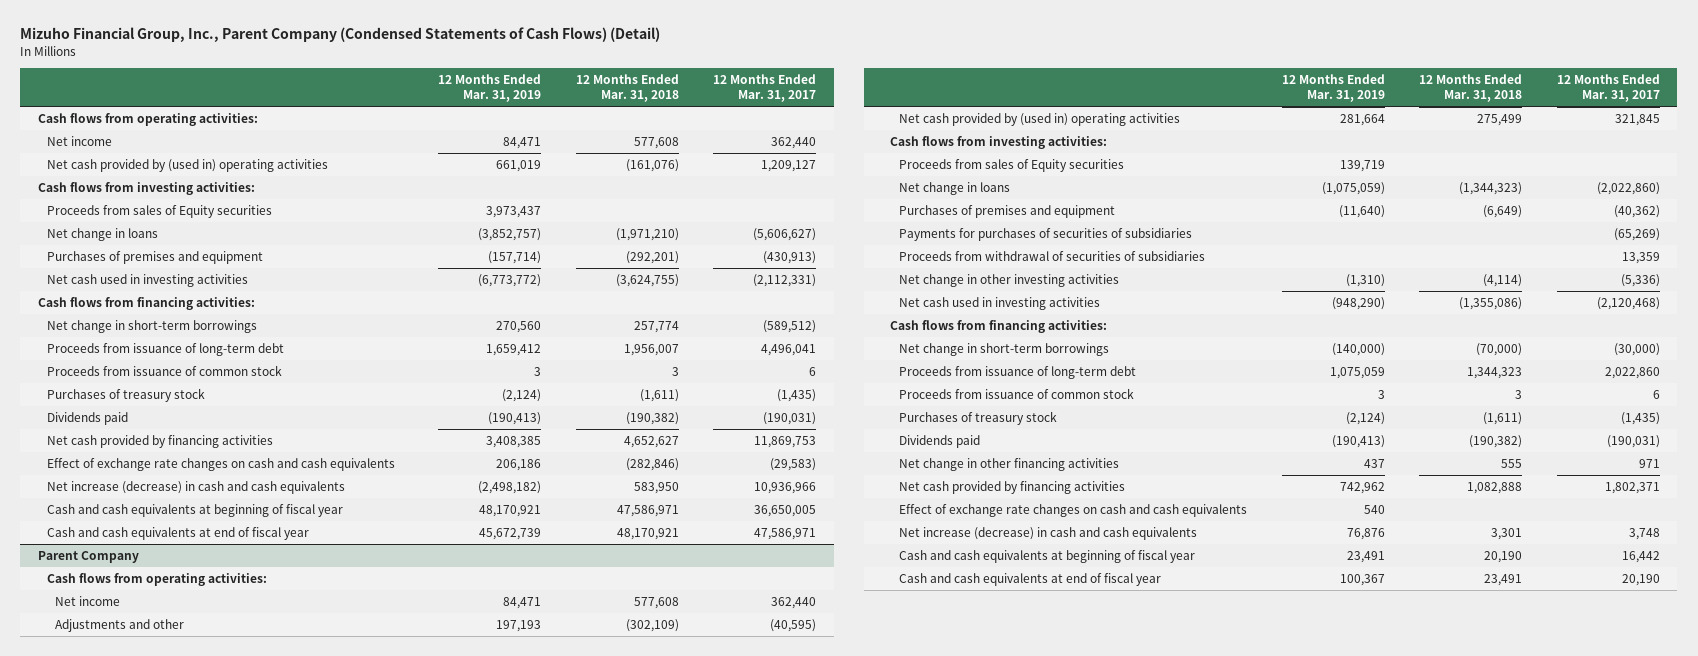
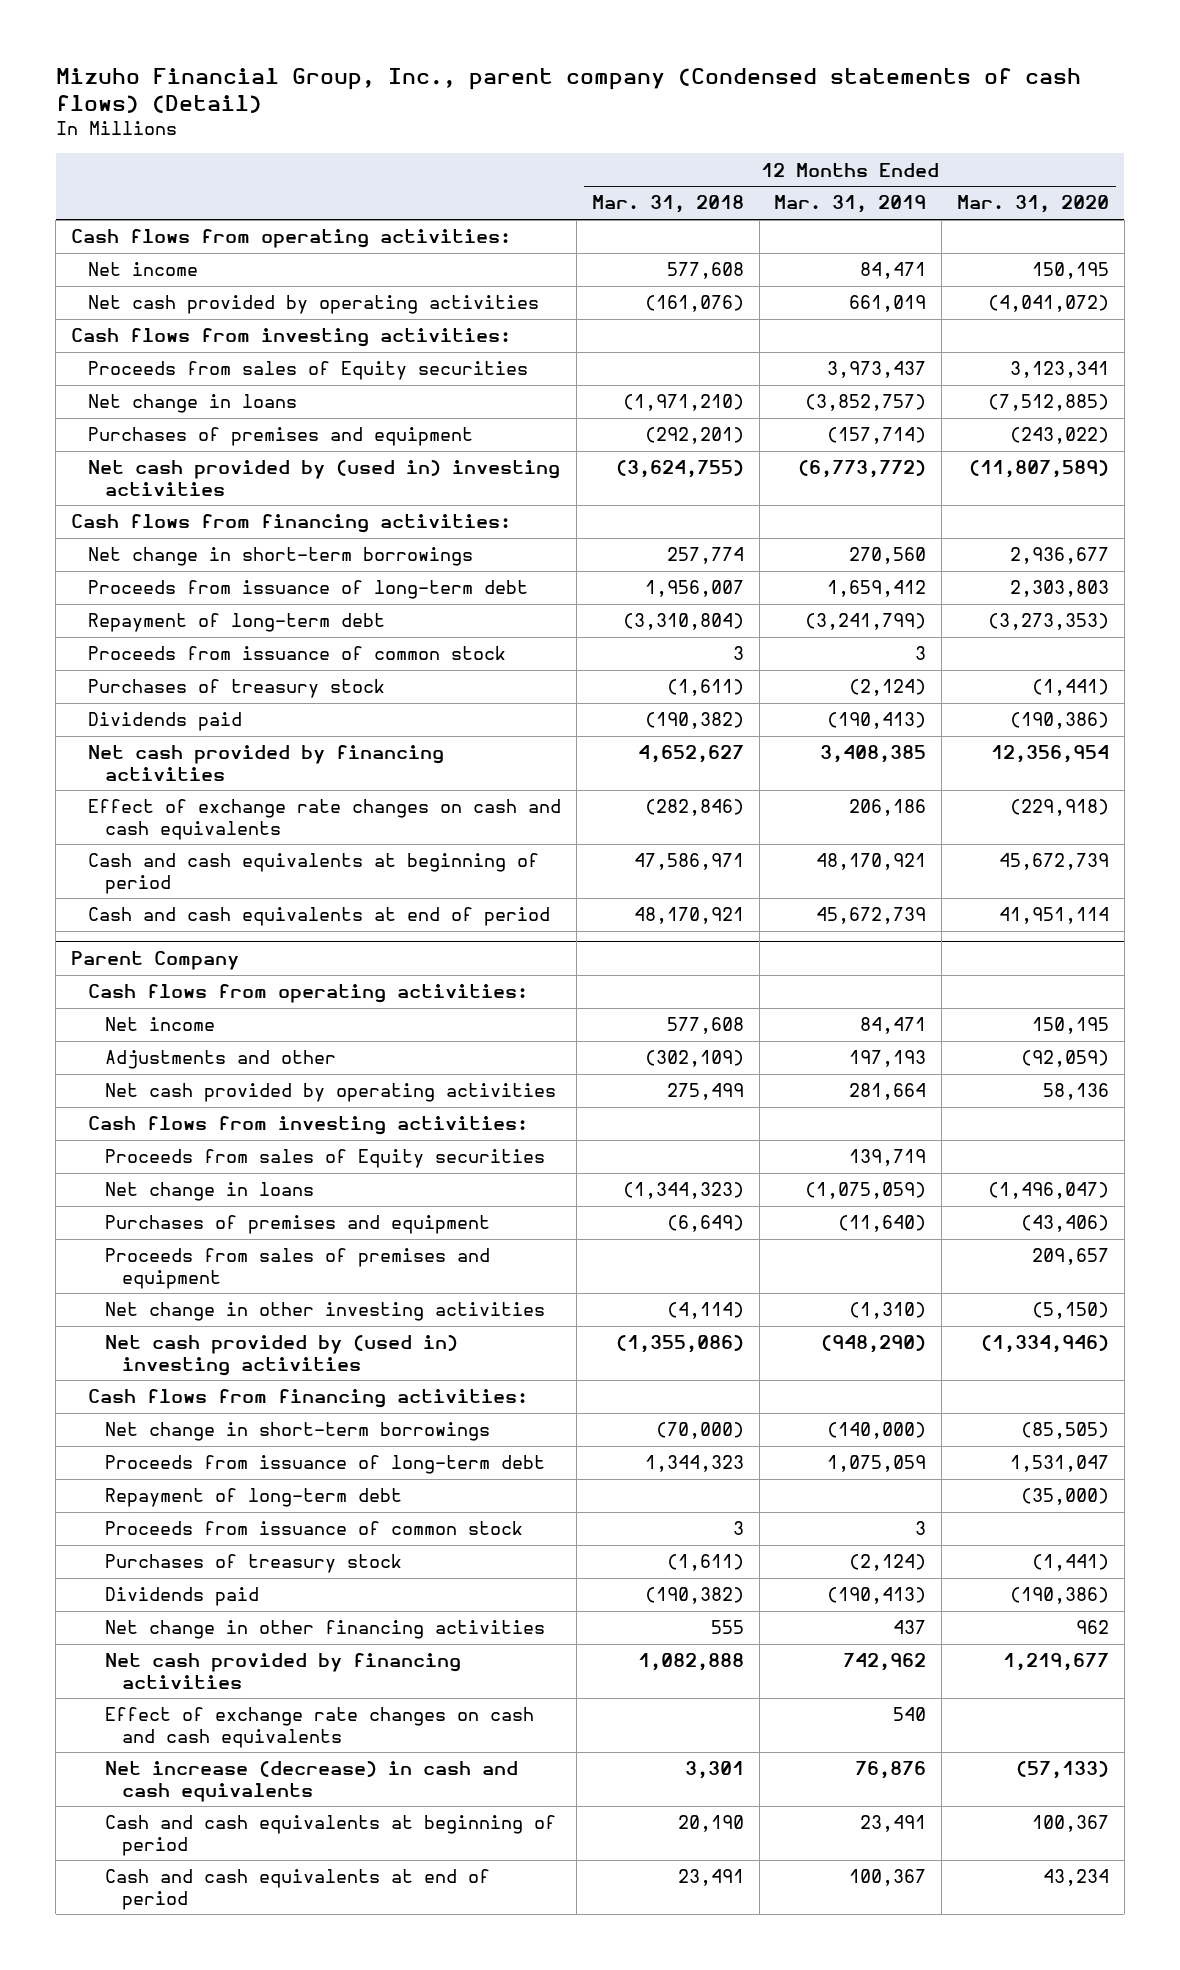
[20,27,661,43] Mizuho Financial Group, Inc., Parent Company (Condensed Statements of Cash Flows) (Detail) -> [55,67,1081,114] Mizuho Financial Group, Inc., parent company (Condensed statements of cash flows) (Detail)
[713,74,817,103] 12 Months Ended Mar. 31, 2017 -> none
none -> [956,195,1109,214] Mar. 31, 2020
[46,159,328,173] Net cash provided by (used in) operating activities -> [88,295,540,315] Net cash provided by operating activities
[46,274,248,288] Net cash used in investing activities -> [88,460,561,496] Net cash provided by (used in) investing activities
none -> [88,613,386,633] Repayment of long-term debt
[46,481,345,495] Net increase (decrease) in cash and cash equivalents -> none
[46,504,343,518] Cash and cash equivalents at beginning of fiscal year -> [88,853,540,894] Cash and cash equivalents at beginning of period
[46,527,309,541] Cash and cash equivalents at end of fiscal year -> [88,907,551,927] Cash and cash equivalents at end of period
[898,113,1180,127] Net cash provided by (used in) operating activities -> [105,1083,557,1103] Net cash provided by operating activities
[898,228,1192,242] Payments for purchases of securities of subsidiaries -> none
[898,251,1205,262] Proceeds from withdrawal of securities of subsidiaries -> [105,1248,491,1289] Proceeds from sales of premises and equipment
[898,297,1100,311] Net cash used in investing activities -> [105,1335,459,1376] Net cash provided by (used in) investing activities
none -> [105,1488,403,1508] Repayment of long-term debt
[898,550,1195,564] Cash and cash equivalents at beginning of fiscal year -> [105,1815,557,1856] Cash and cash equivalents at beginning of period
[898,573,1161,587] Cash and cash equivalents at end of fiscal year -> [105,1869,491,1910] Cash and cash equivalents at end of period

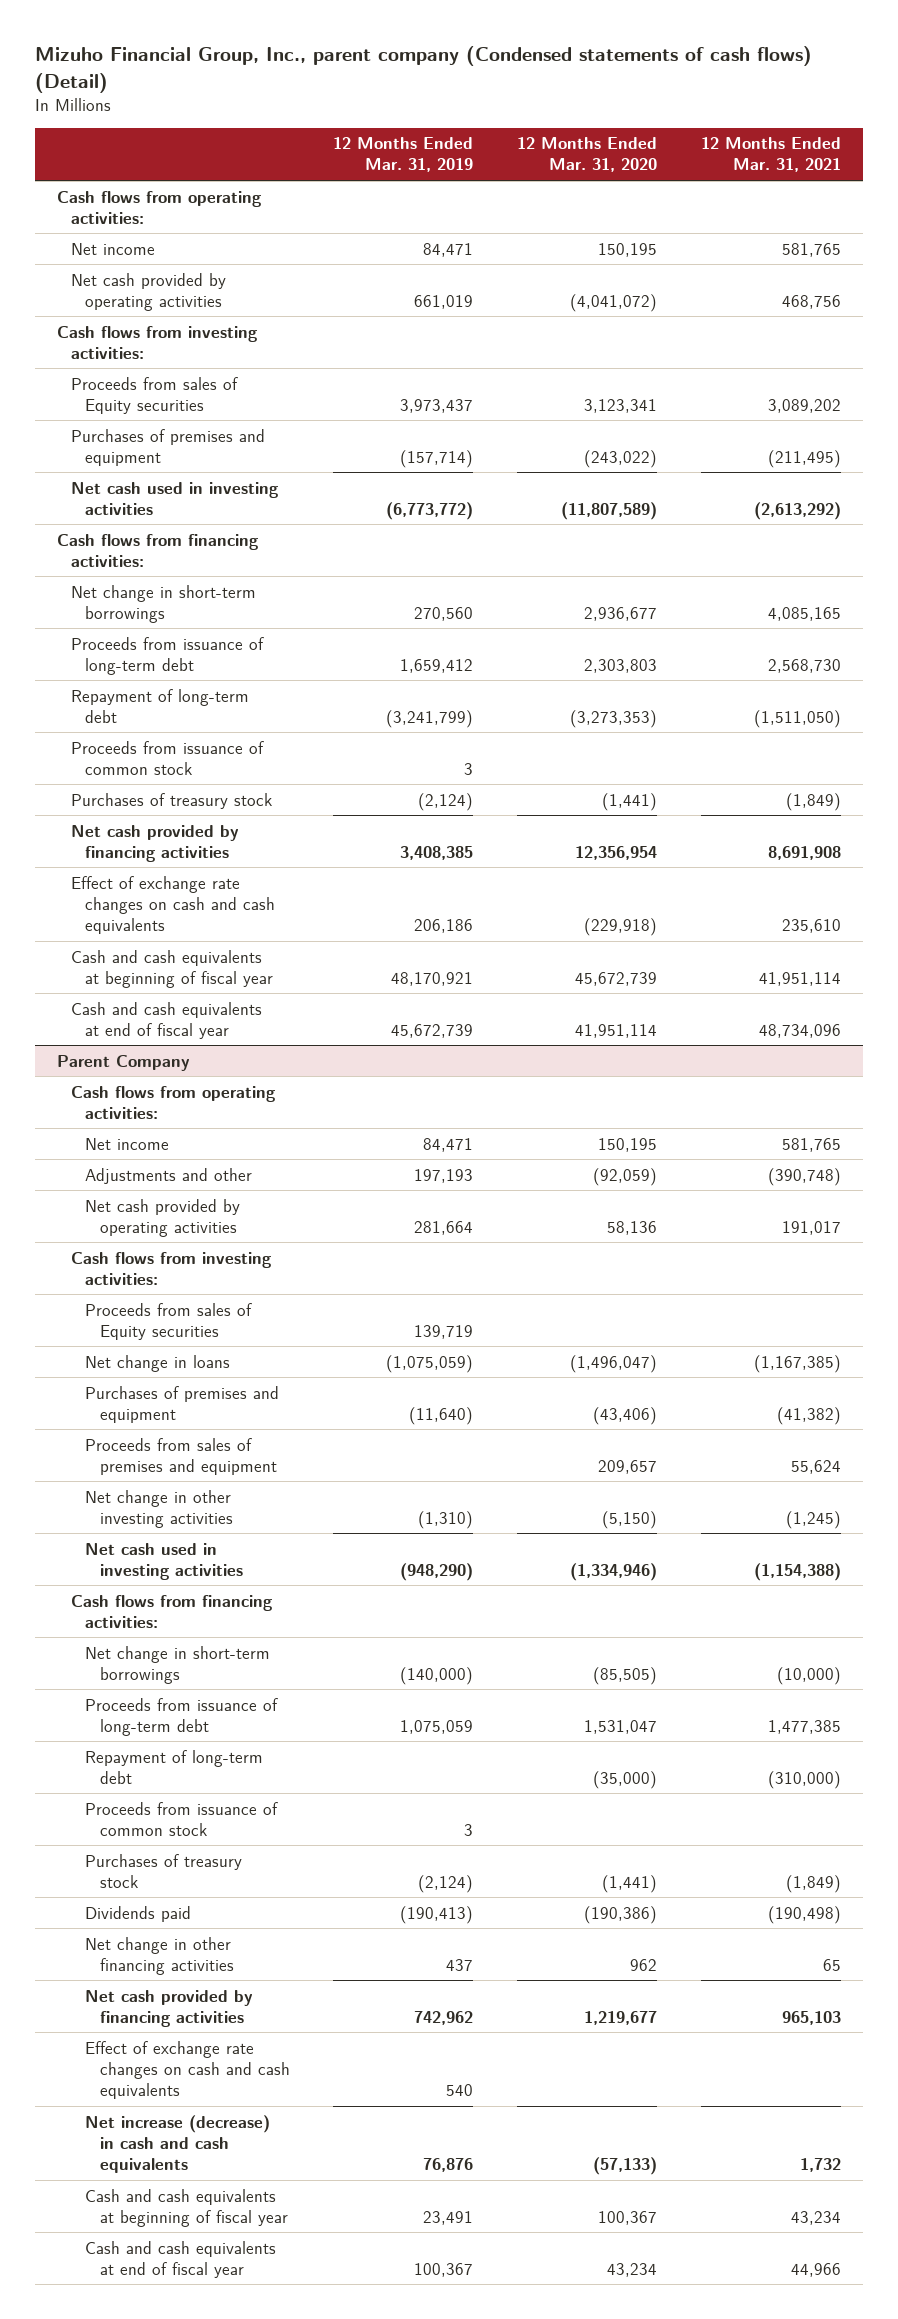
[591,195,744,214] Mar. 31, 2018 -> none
none -> [700,137,841,173] 12 Months Ended Mar. 31, 2021
[88,394,298,414] Net change in loans -> none
[88,460,561,496] Net cash provided by (used in) investing activities -> [71,481,280,515] Net cash used in investing activities
[88,712,243,732] Dividends paid -> none
[88,853,540,894] Cash and cash equivalents at beginning of period -> [71,949,274,988] Cash and cash equivalents at beginning of fiscal year
[88,907,551,927] Cash and cash equivalents at end of period -> [71,1001,263,1039] Cash and cash equivalents at end of fiscal year
[105,1335,459,1376] Net cash provided by (used in) investing activities -> [85,1542,243,1580] Net cash used in investing activities
[105,1815,557,1856] Cash and cash equivalents at beginning of period -> [85,2188,288,2227] Cash and cash equivalents at beginning of fiscal year
[105,1869,491,1910] Cash and cash equivalents at end of period -> [85,2240,277,2278] Cash and cash equivalents at end of fiscal year

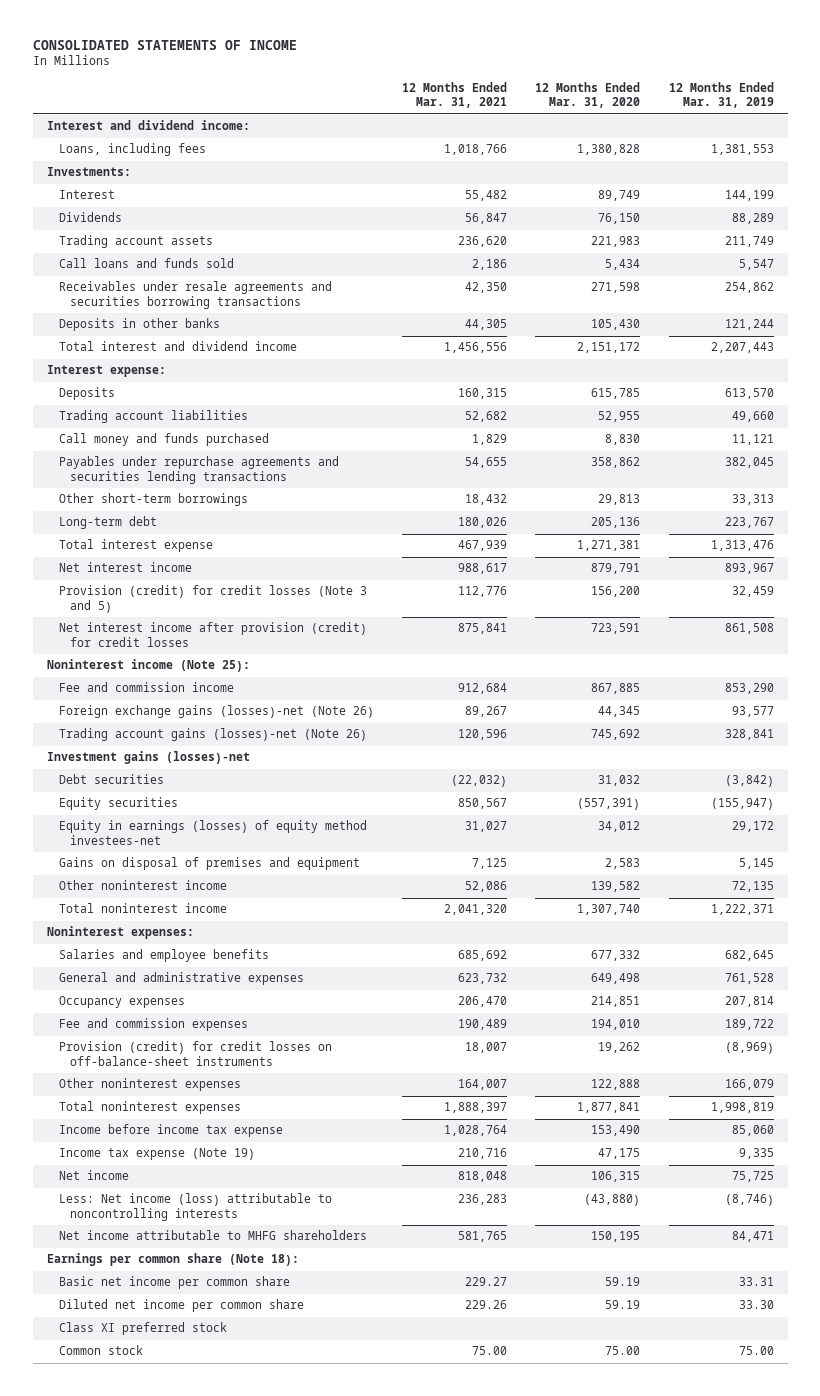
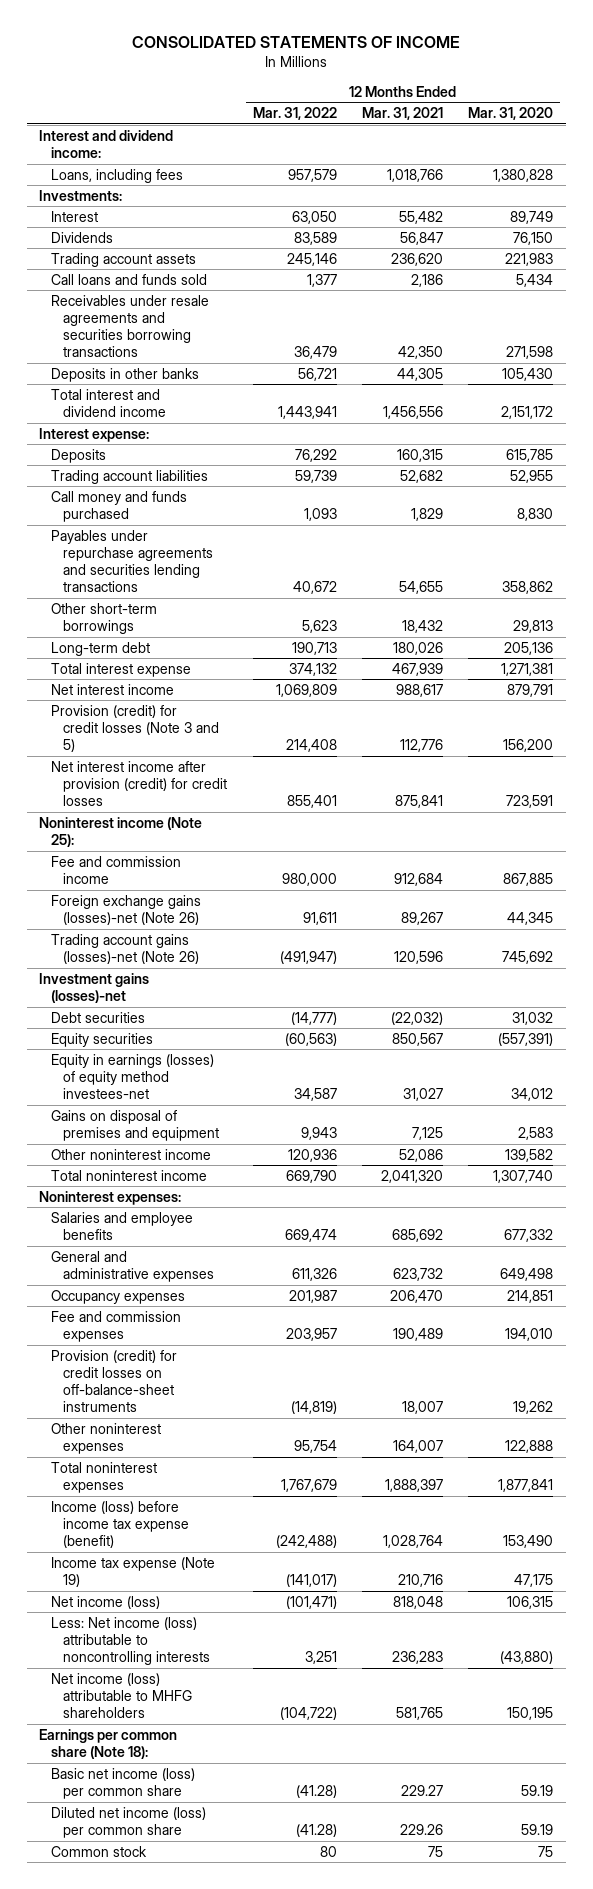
[668,81,774,109] 12 Months Ended Mar. 31, 2019 -> none
none -> [252,107,337,121] Mar. 31, 2022
[58,1124,283,1138] Income before income tax expense -> [51,1500,190,1549] Income (loss) before income tax expense (benefit)
[58,1170,129,1181] Net income -> [51,1595,161,1609] Net income (loss)
[58,1230,367,1241] Net income attributable to MHFG shareholders -> [51,1672,193,1719] Net income (loss) attributable to MHFG shareholders
[58,1322,227,1336] Class XI preferred stock -> none
[58,1276,290,1290] Basic net income per common share -> [51,1767,196,1799] Basic net income (loss) per common share
[58,1299,304,1313] Diluted net income per common share -> [51,1806,207,1838] Diluted net income (loss) per common share
[471,1346,507,1356] 75.00 -> [428,1845,444,1857] 75
[605,1346,641,1356] 75.00 -> [538,1845,554,1857] 75

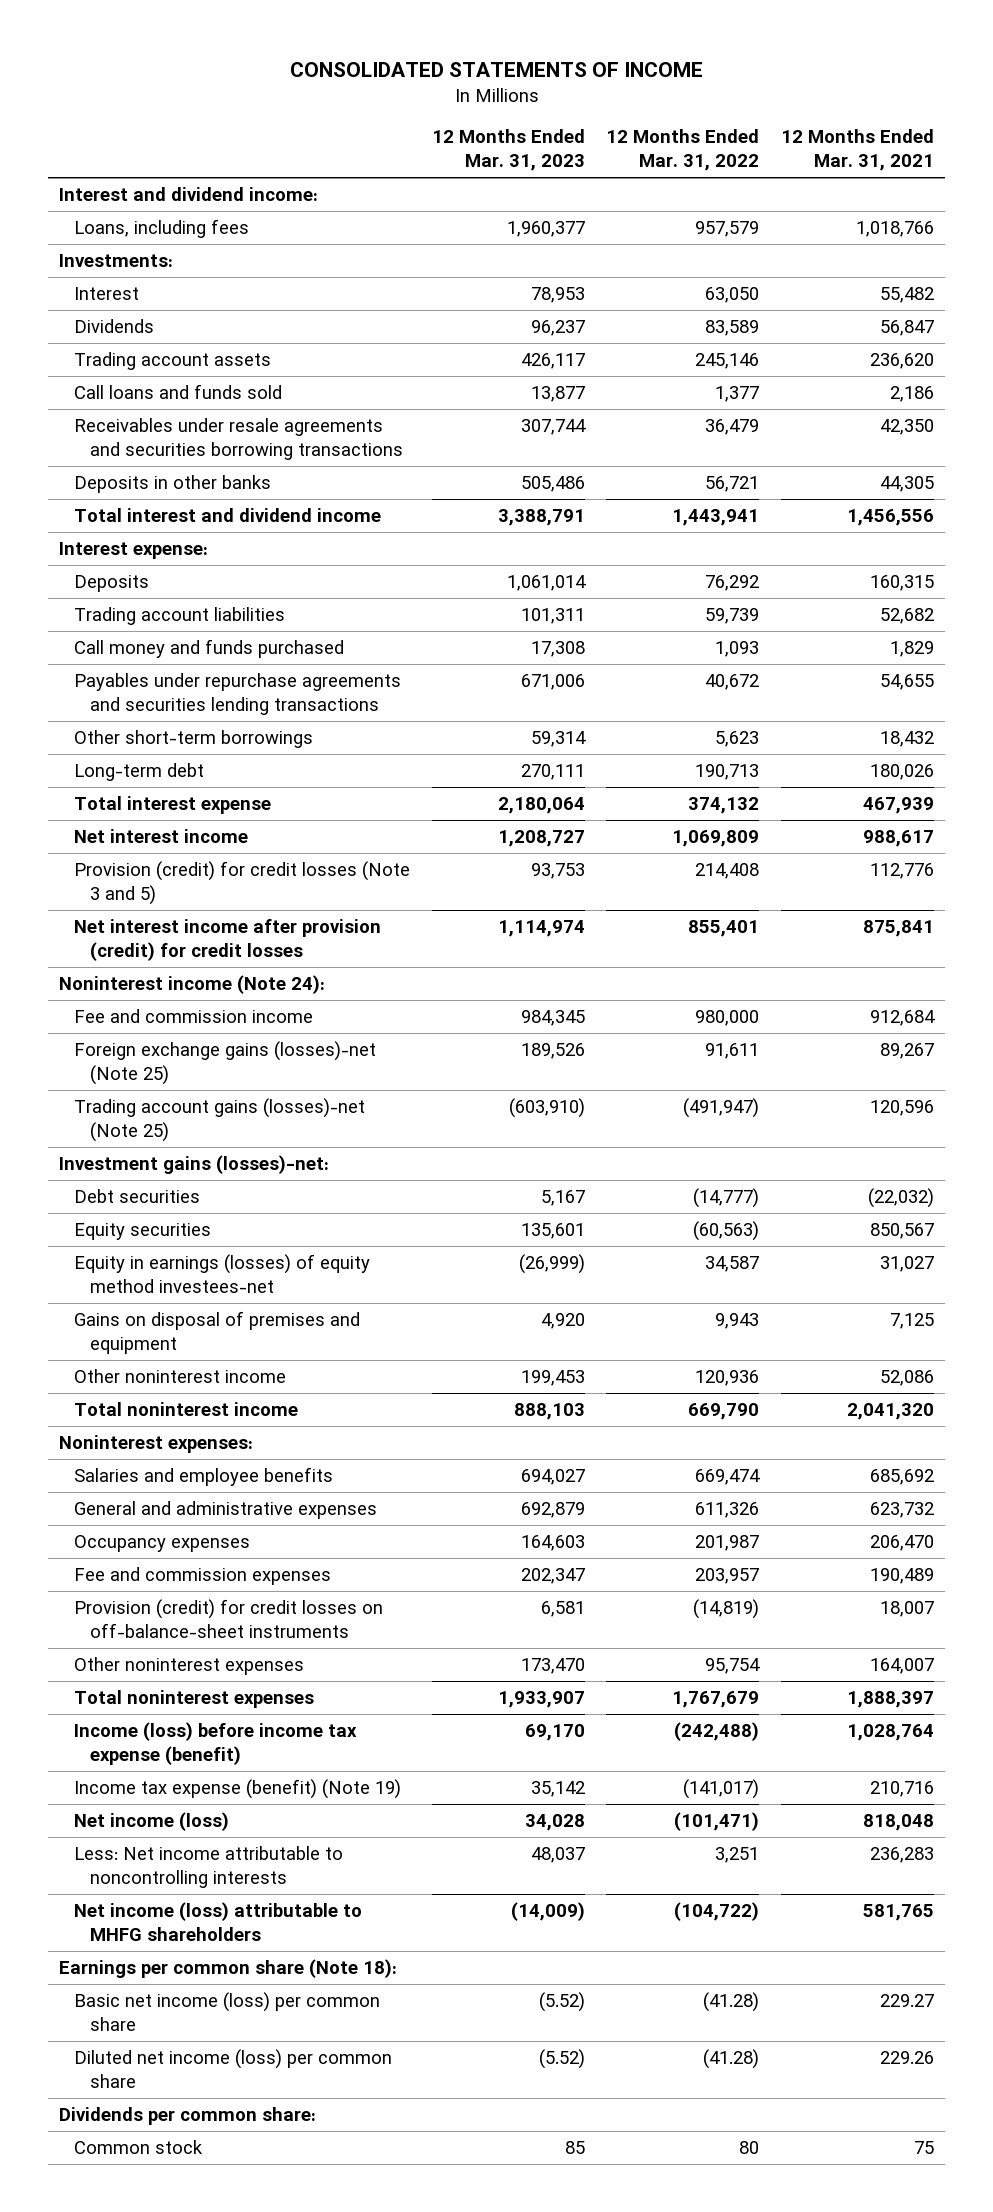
[468,107,554,121] Mar. 31, 2020 -> none
none -> [431,129,585,172] 12 Months Ended Mar. 31, 2023
[39,816,203,847] Noninterest income (Note 25): -> [59,975,326,995] Noninterest income (Note 24):
[51,894,202,925] Foreign exchange gains (losses)-net (Note 26) -> [74,1041,377,1085] Foreign exchange gains (losses)-net (Note 25)
[51,933,200,964] Trading account gains (losses)-net (Note 26) -> [74,1098,366,1142] Trading account gains (losses)-net (Note 25)
[39,972,150,1003] Investment gains (losses)-net -> [59,1155,330,1175] Investment gains (losses)-net:
[51,1556,216,1587] Income tax expense (Note 19) -> [74,1779,402,1800] Income tax expense (benefit) (Note 19)
[51,1616,211,1666] Less: Net income (loss) attributable to noncontrolling interests -> [74,1846,344,1888] Less: Net income attributable to noncontrolling interests
none -> [59,2107,317,2126] Dividends per common share:

